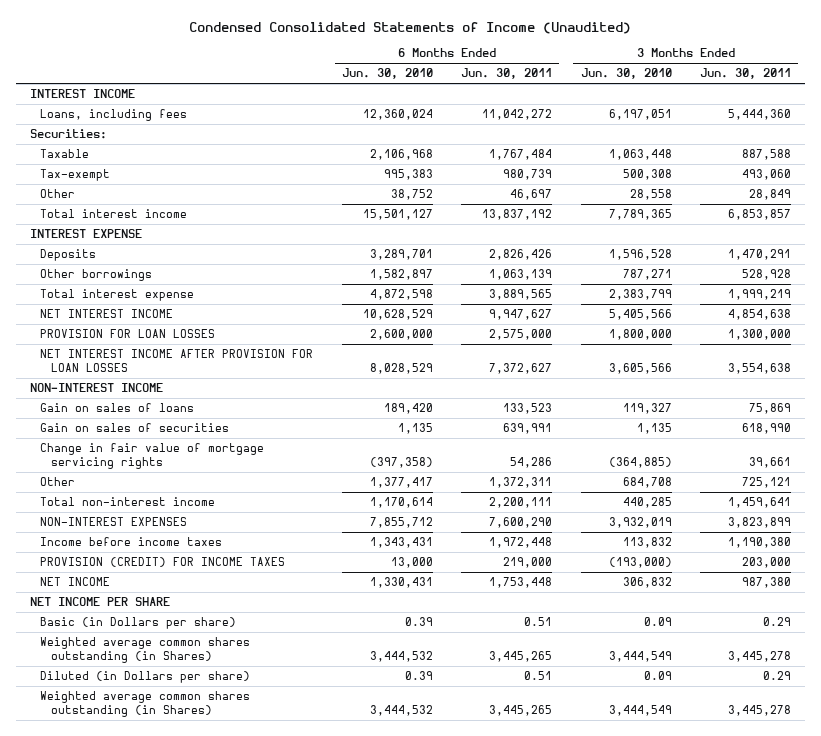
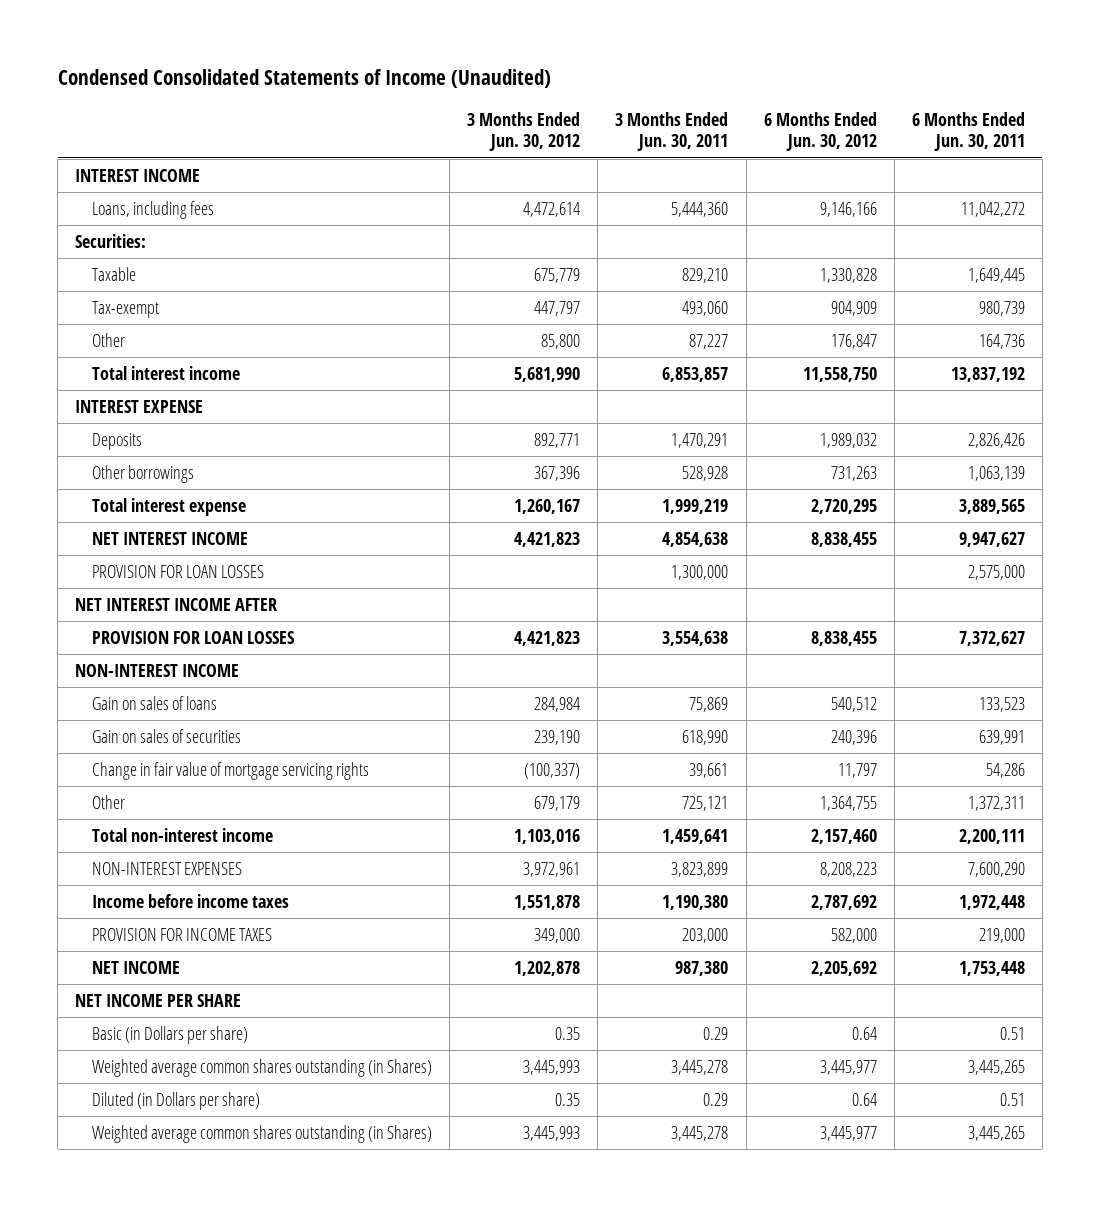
[341,68,433,80] Jun. 30, 2010 -> none
[580,68,672,80] Jun. 30, 2010 -> none
none -> [467,111,581,152] 3 Months Ended Jun. 30, 2012
none -> [763,111,877,152] 6 Months Ended Jun. 30, 2012
[489,149,553,161] 1,767,484 -> [967,267,1025,283] 1,649,445
[742,149,792,161] 887,588 -> [682,267,729,283] 829,210
[510,189,553,201] 46,697 -> [978,333,1025,349] 164,736
[749,189,792,201] 28,849 -> [689,333,729,349] 87,227
none -> [75,597,278,611] NET INTEREST INCOME AFTER
[40,349,314,372] NET INTEREST INCOME AFTER PROVISION FOR LOAN LOSSES -> [92,630,295,644] PROVISION FOR LOAN LOSSES
[40,557,286,568] PROVISION (CREDIT) FOR INCOME TAXES -> [92,927,273,941] PROVISION FOR INCOME TAXES

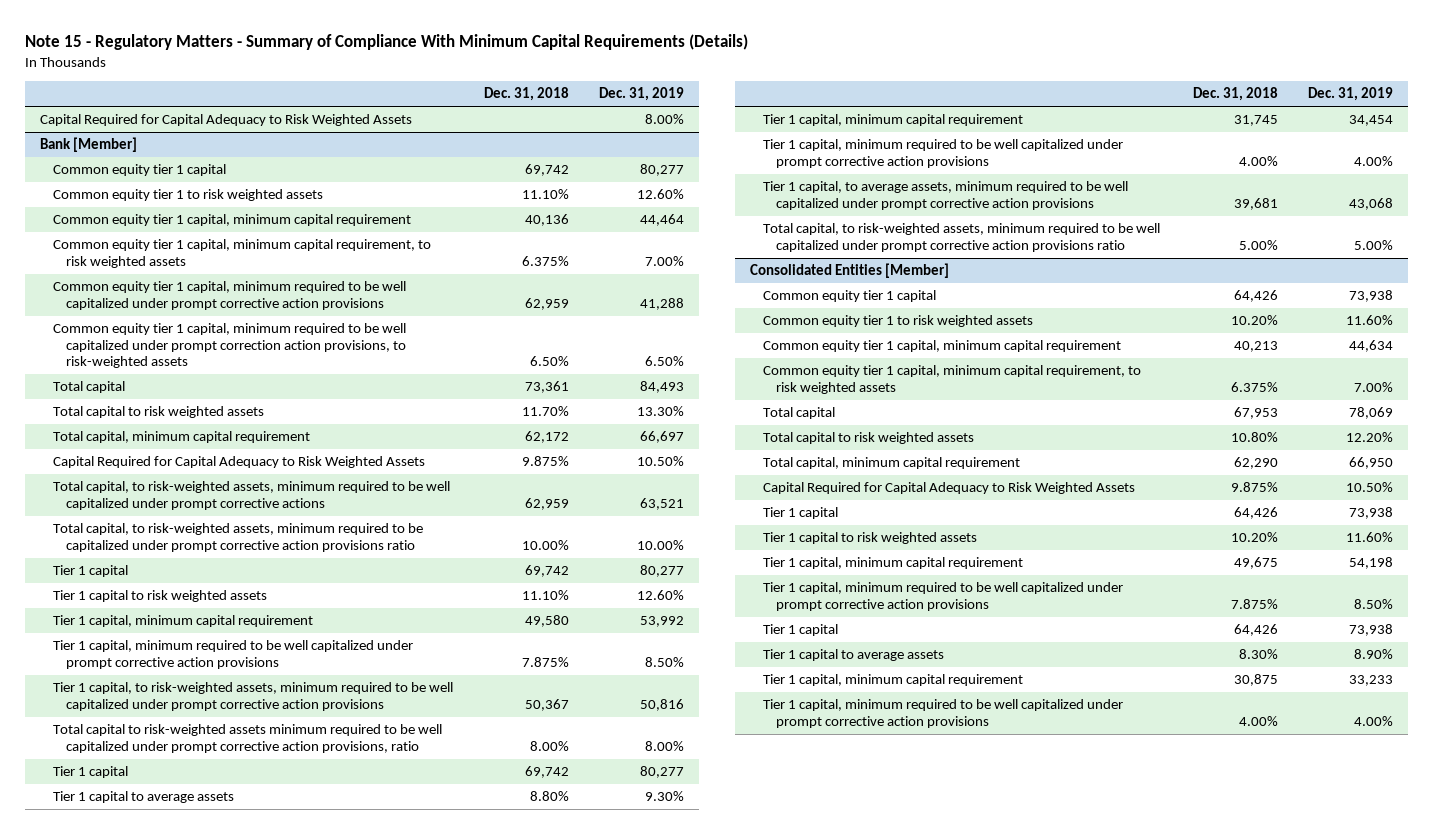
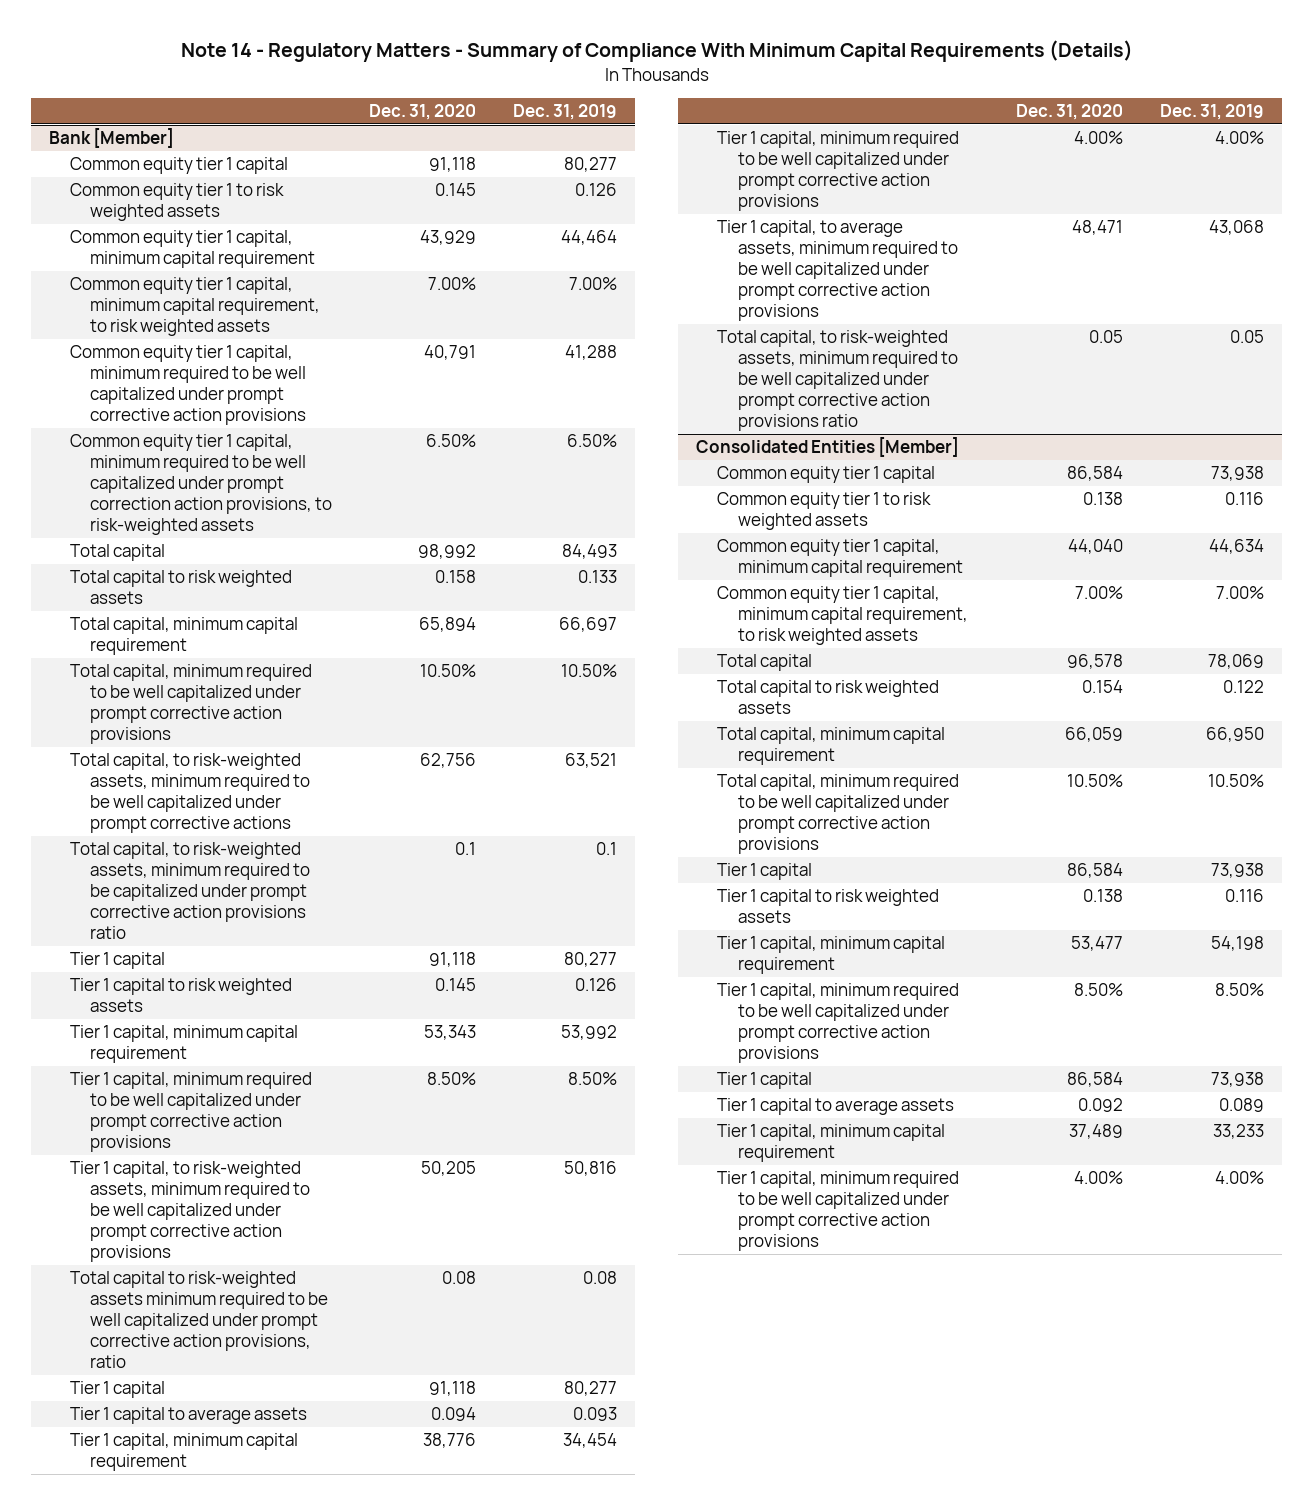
[25,34,749,51] Note 15 - Regulatory Matters - Summary of Compliance With Minimum Capital Requirements (Details) -> [180,40,1133,63] Note 14 - Regulatory Matters - Summary of Compliance With Minimum Capital Requirements (Details)
[483,87,569,102] Dec. 31, 2018 -> none
none -> [368,104,476,121] Dec. 31, 2020
[40,114,413,127] Capital Required for Capital Adequacy to Risk Weighted Assets -> none
[636,189,684,200] 12.60% -> [574,183,617,197] 0.126
[636,406,684,417] 13.30% -> [577,570,617,584] 0.133
[53,456,426,469] Capital Required for Capital Adequacy to Risk Weighted Assets -> none
none -> [69,664,312,745] Total capital, minimum required to be well capitalized under prompt corrective action provisions
[636,539,684,550] 10.00% -> [595,842,617,856] 0.1
[636,590,684,601] 12.60% -> [574,978,617,992] 0.126
[644,740,684,751] 8.00% -> [582,1271,617,1285] 0.08
[644,791,684,802] 9.30% -> [572,1407,617,1422] 0.093
[1354,239,1394,250] 5.00% -> [1229,330,1264,344] 0.05
[1346,315,1394,326] 11.60% -> [1224,492,1264,506] 0.116
[1346,432,1394,443] 12.20% -> [1222,680,1264,694] 0.122
[762,482,1135,495] Capital Required for Capital Adequacy to Risk Weighted Assets -> none
none -> [716,774,959,855] Total capital, minimum required to be well capitalized under prompt corrective action provisions
[1346,532,1394,543] 11.60% -> [1224,889,1264,903] 0.116
[1354,649,1394,660] 8.90% -> [1218,1098,1264,1113] 0.089

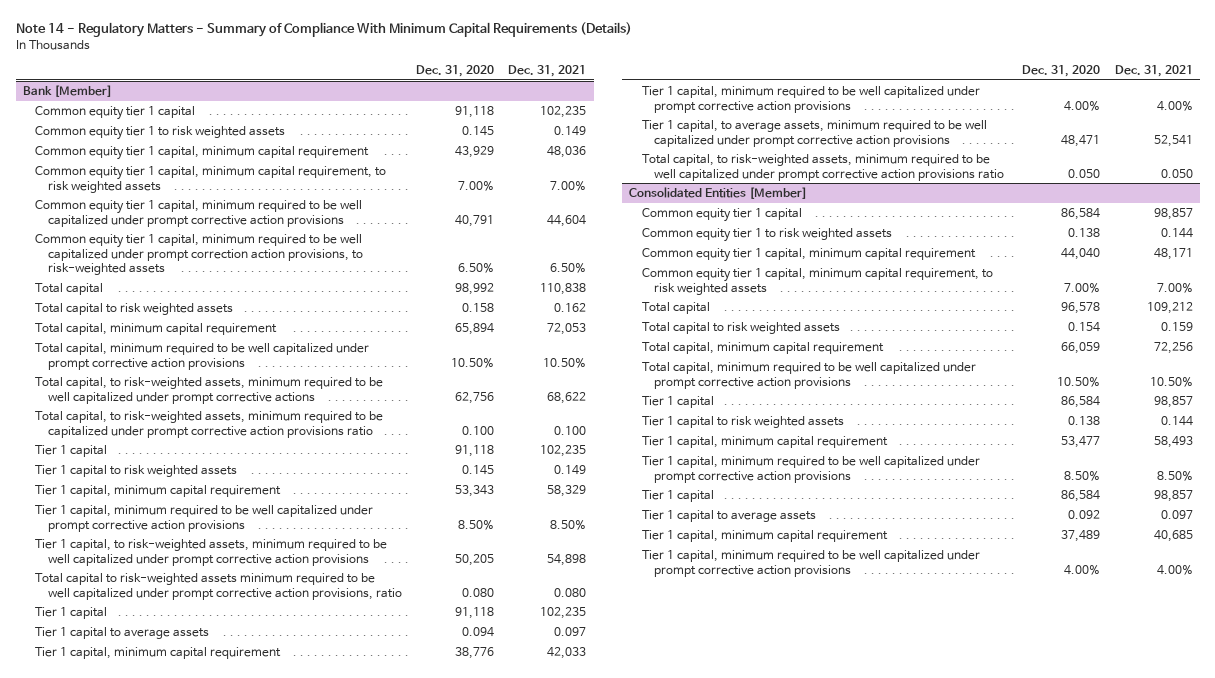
[512,104,617,121] Dec. 31, 2019 -> none
none -> [508,64,587,77] Dec. 31, 2021
[454,842,476,856] 0.1 -> [462,425,495,435] 0.100
[441,1271,476,1285] 0.08 -> [462,587,495,597] 0.080
[1089,330,1124,344] 0.05 -> [1068,168,1101,178] 0.050

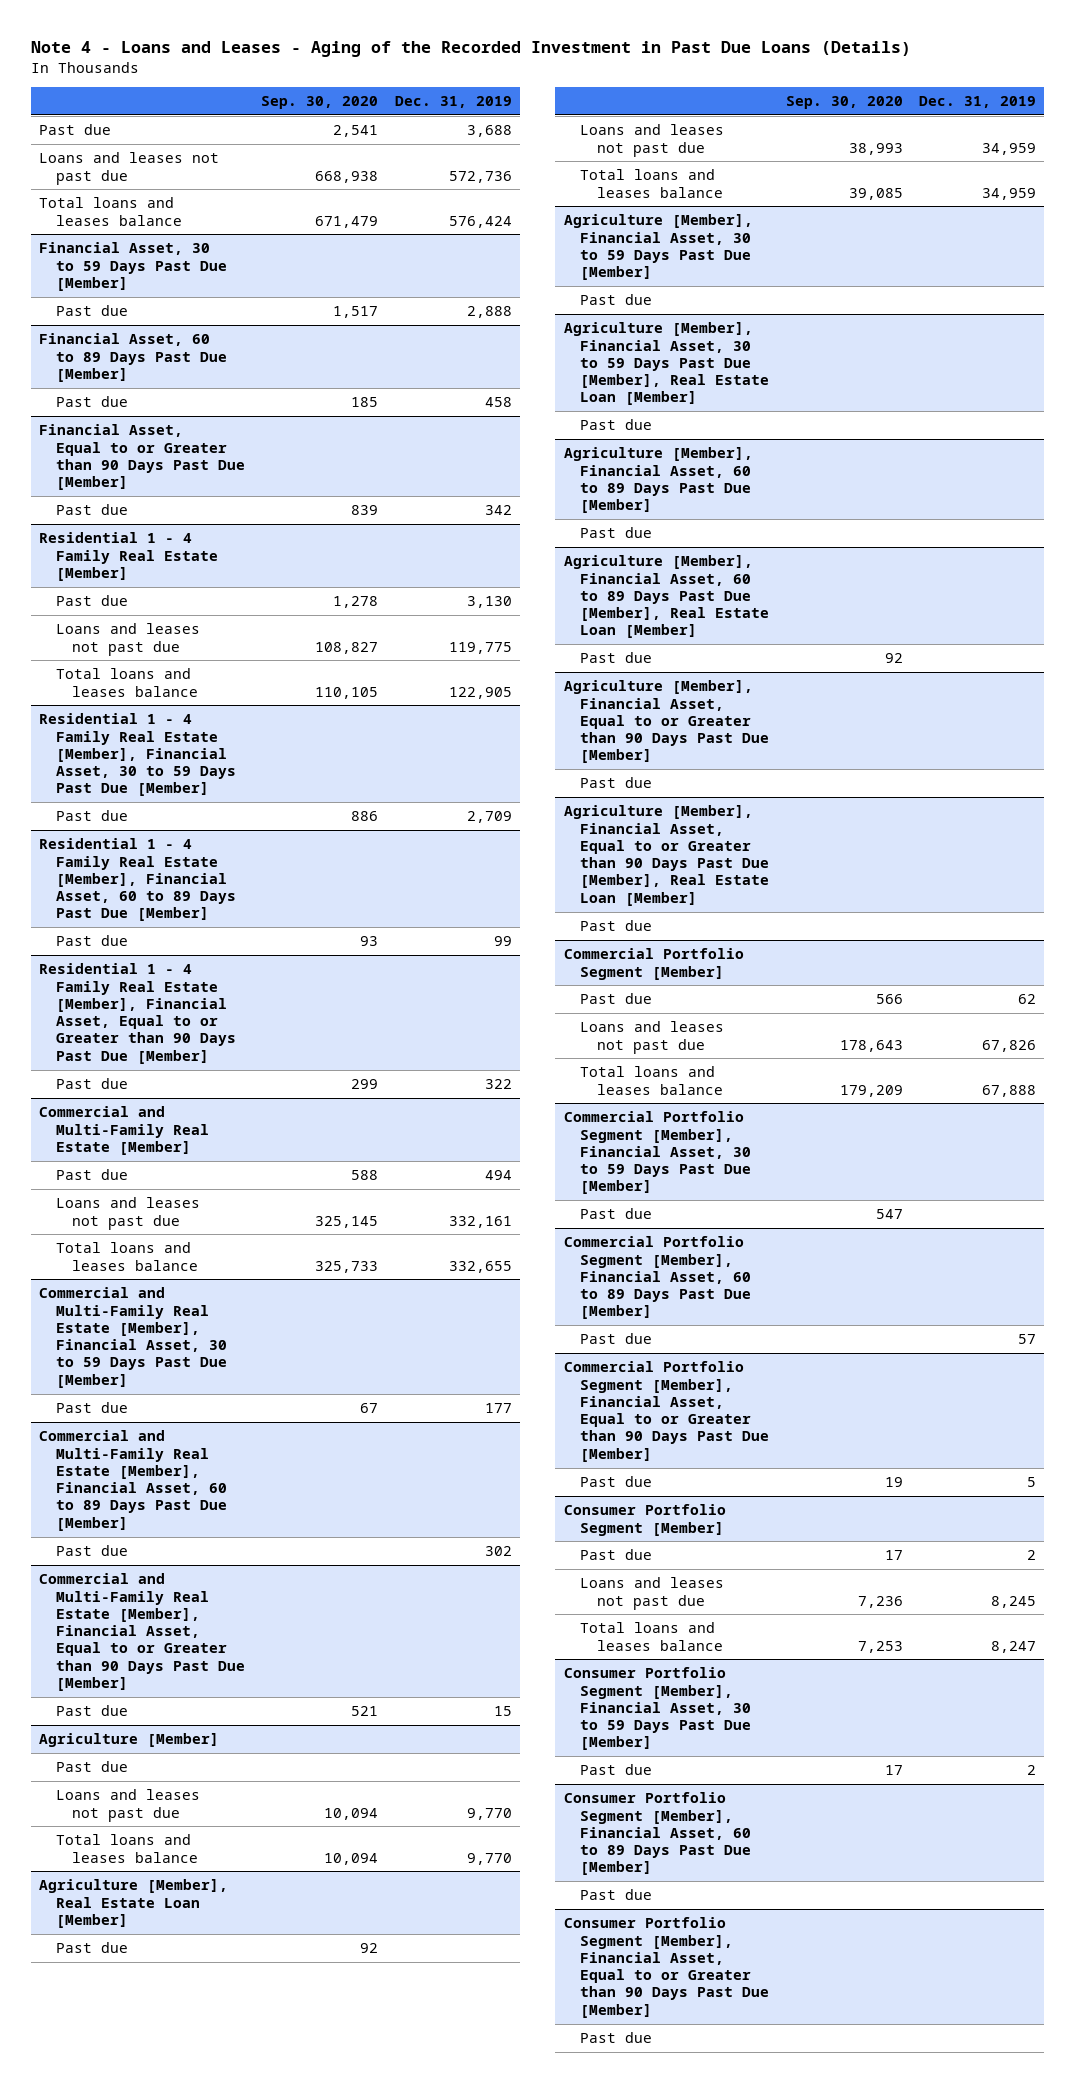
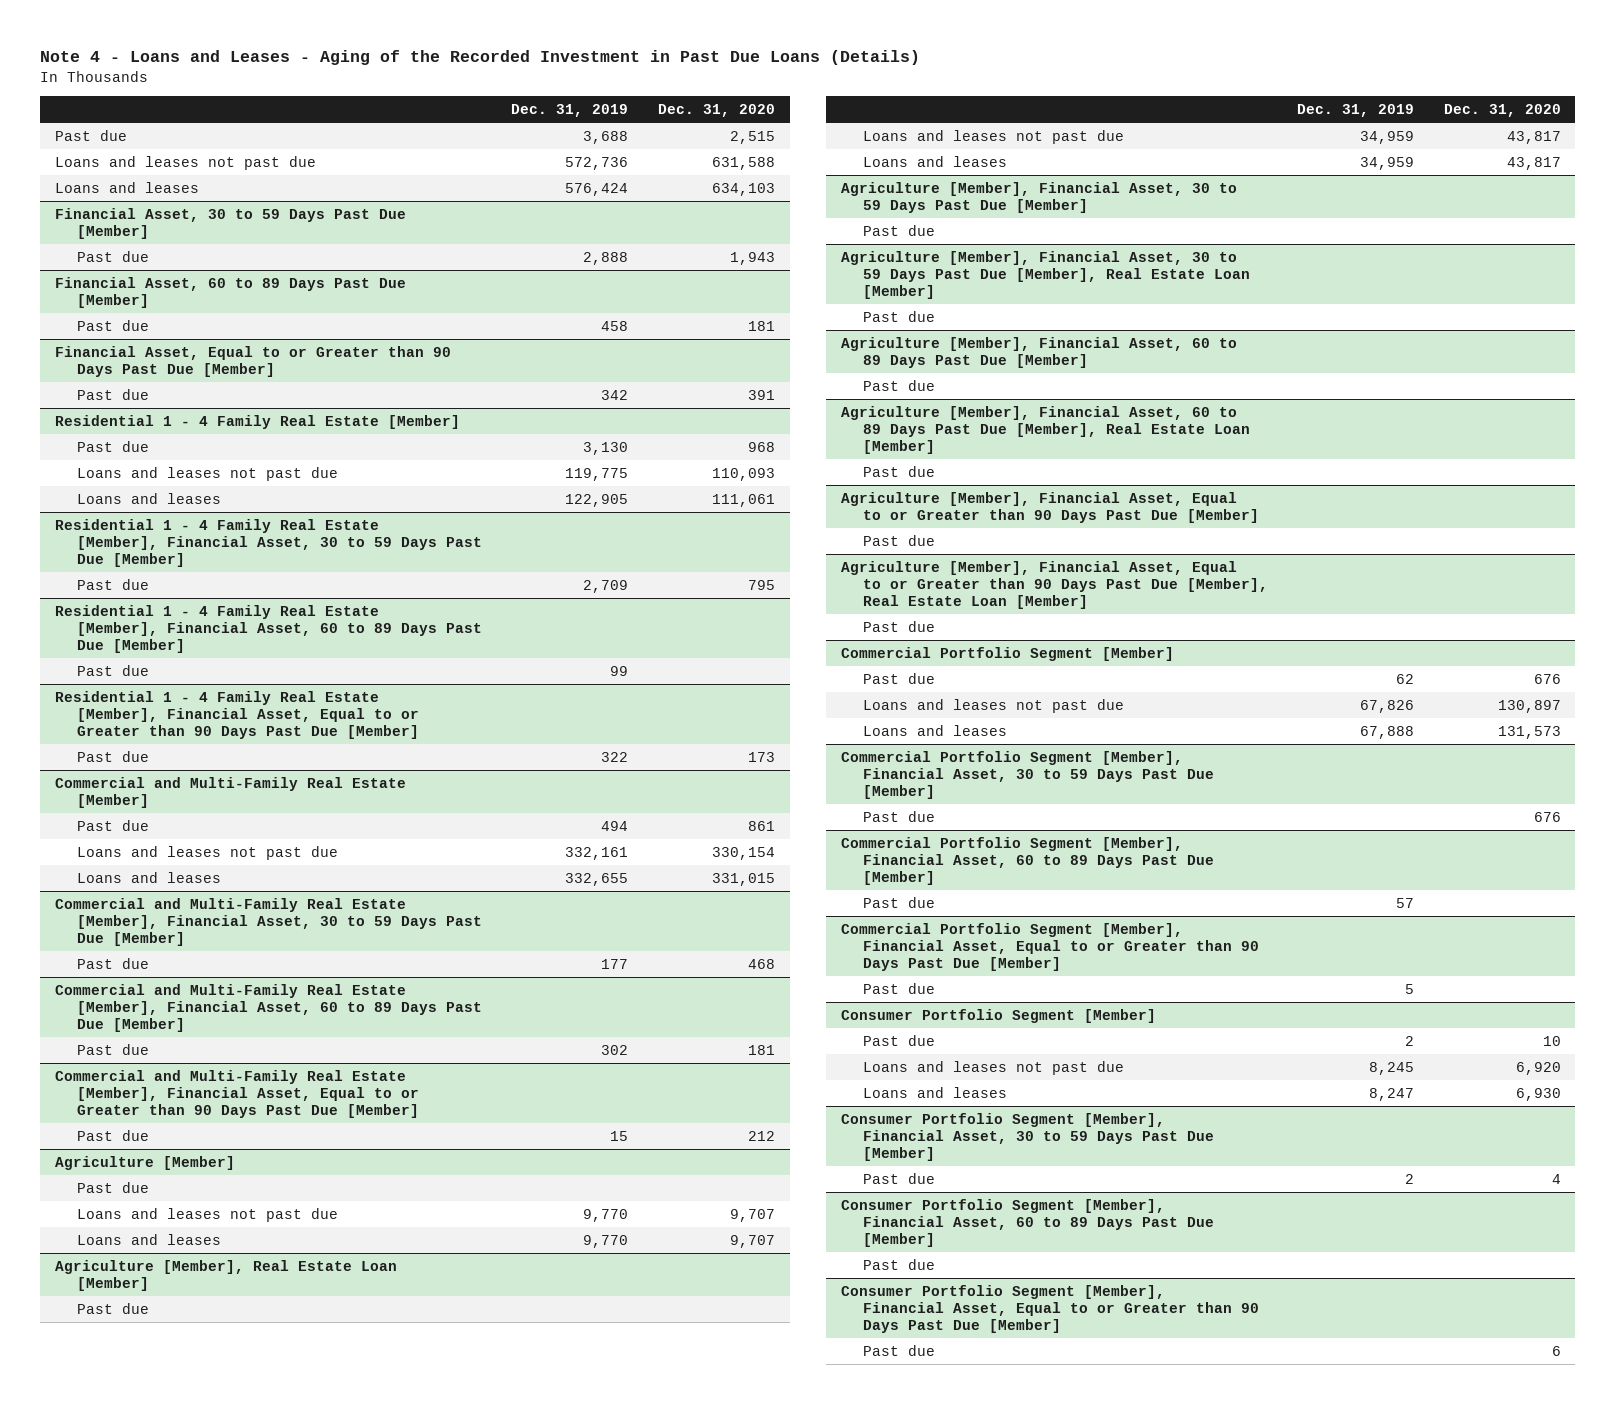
[261,96,379,110] Sep. 30, 2020 -> none
none -> [657,104,775,118] Dec. 31, 2020
[39,197,182,226] Total loans and leases balance -> [54,181,199,193] Loans and leases
[55,668,199,697] Total loans and leases balance -> [76,492,221,504] Loans and leases
[55,1242,199,1271] Total loans and leases balance -> [76,871,221,883] Loans and leases
[55,1834,199,1863] Total loans and leases balance -> [76,1233,221,1245] Loans and leases
[580,169,723,198] Total loans and leases balance -> [862,155,1007,167] Loans and leases
[580,1066,723,1095] Total loans and leases balance -> [862,724,1007,736] Loans and leases
[580,1622,723,1651] Total loans and leases balance -> [862,1086,1007,1098] Loans and leases

